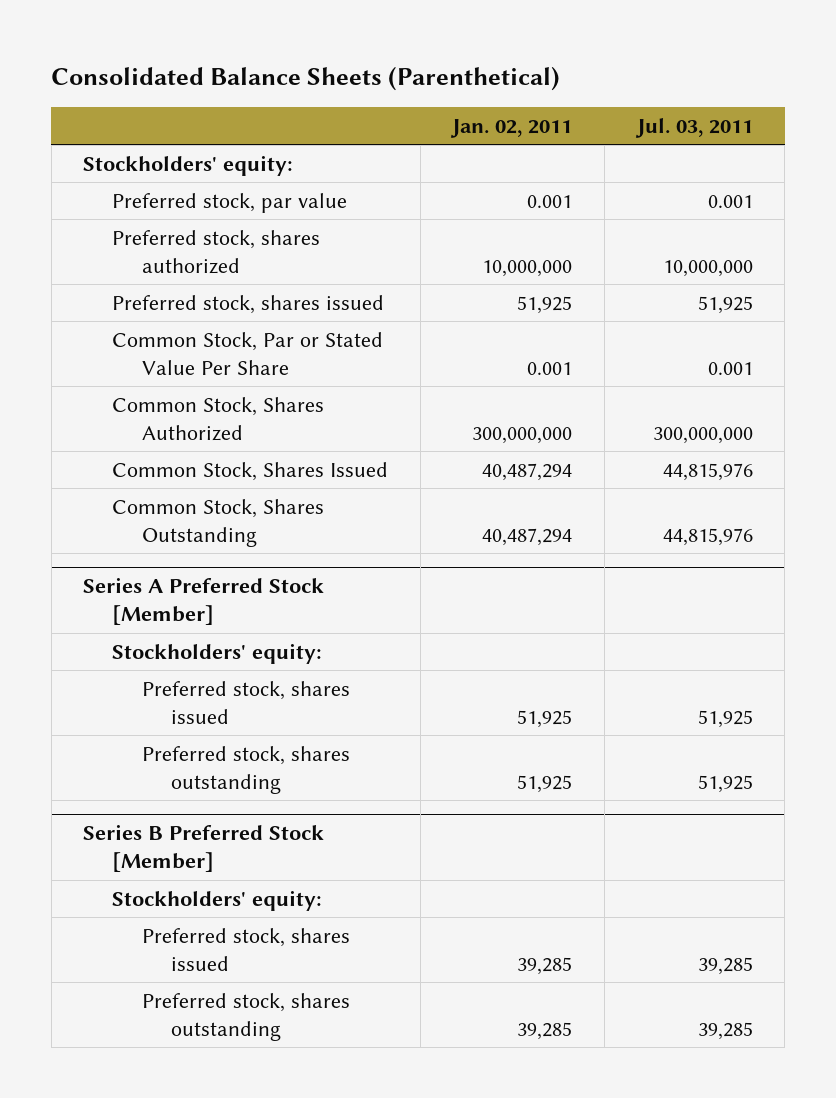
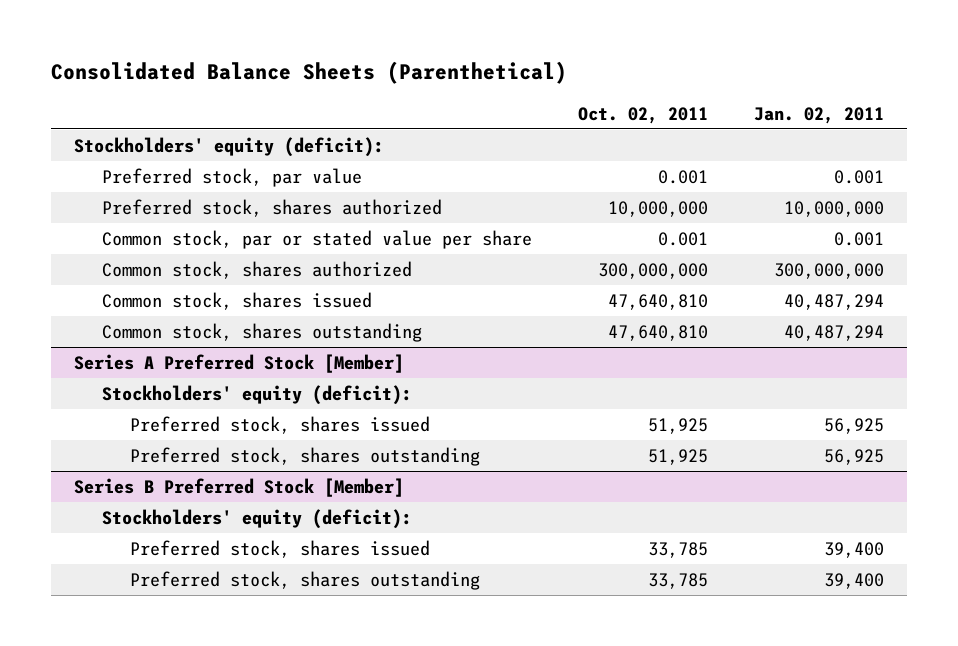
[634,117,753,138] Jul. 03, 2011 -> none
none -> [577,106,708,124] Oct. 02, 2011
[83,154,294,176] Stockholders' equity: -> [74,136,385,157] Stockholders' equity (deficit):
[112,294,385,314] Preferred stock, shares issued -> none
[112,331,384,376] Common Stock, Par or Stated Value Per Share -> [101,229,532,249] Common stock, par or stated value per share
[112,396,325,442] Common Stock, Shares Authorized -> [101,260,412,279] Common stock, shares authorized
[112,461,389,481] Common Stock, Shares Issued -> [101,291,372,310] Common stock, shares issued
[112,498,325,548] Common Stock, Shares Outstanding -> [101,322,422,342] Common stock, shares outstanding
[112,642,323,664] Stockholders' equity: -> [101,384,412,405] Stockholders' equity (deficit):
[517,710,573,729] 51,925 -> [823,417,884,434] 56,925
[517,775,573,794] 51,925 -> [823,448,884,465] 56,925
[112,889,323,911] Stockholders' equity: -> [101,508,412,529] Stockholders' equity (deficit):
[517,957,573,976] 39,285 -> [823,541,884,558] 39,400
[517,1022,573,1041] 39,285 -> [823,572,884,589] 39,400

